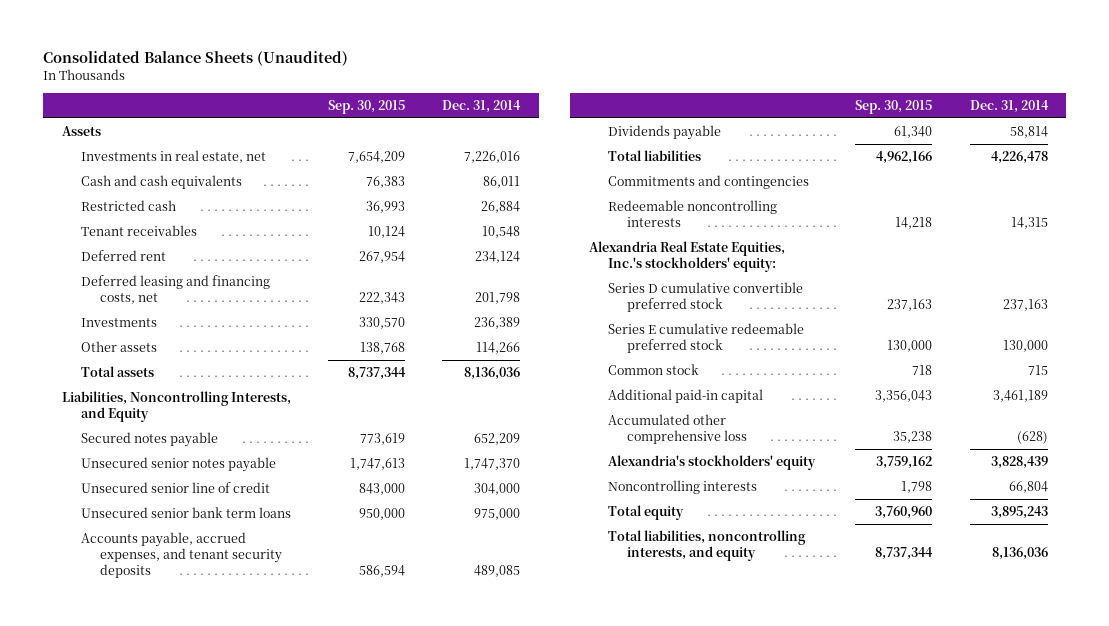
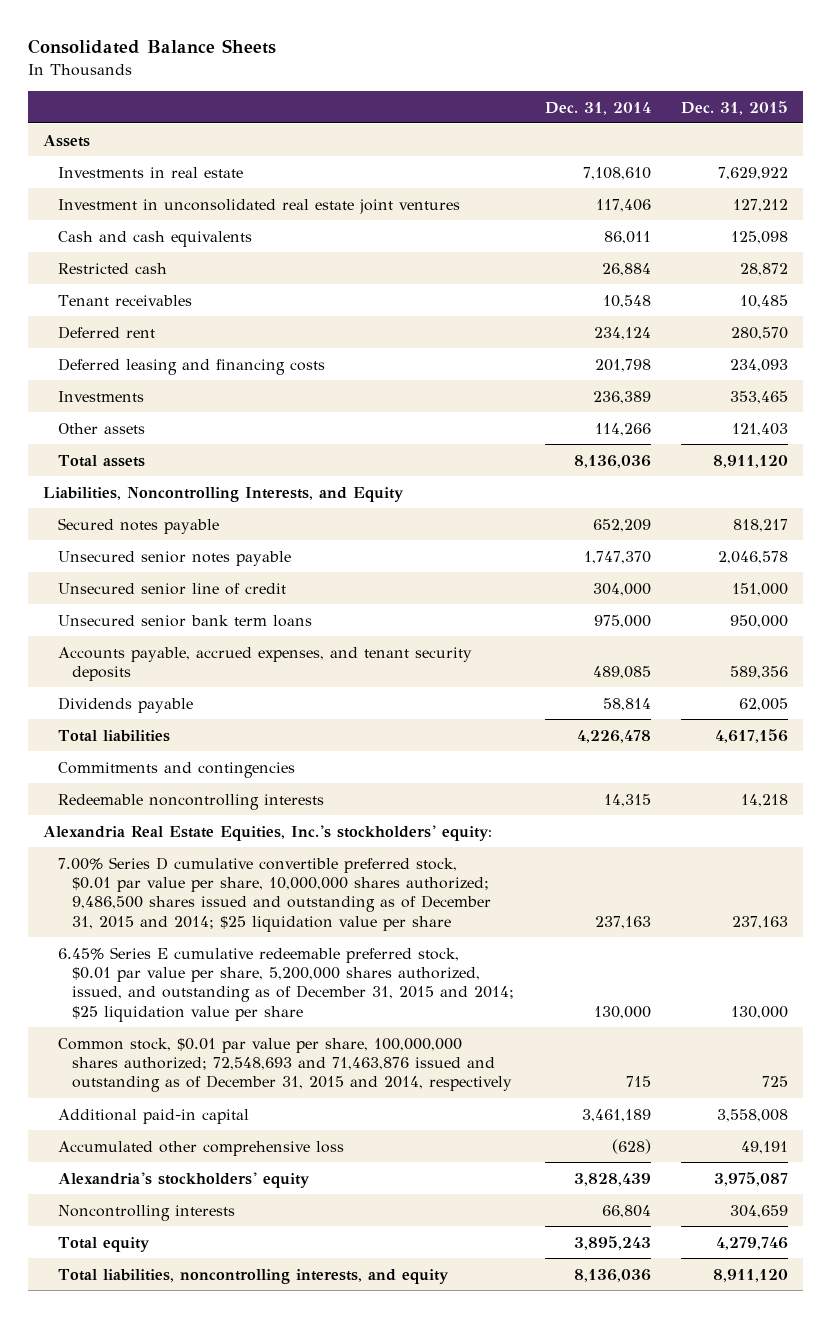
[43,50,349,66] Consolidated Balance Sheets (Unaudited) -> [27,39,276,55] Consolidated Balance Sheets
[327,99,405,114] Sep. 30, 2015 -> none
none -> [680,100,788,115] Dec. 31, 2015
[80,150,266,164] Investments in real estate, net -> [57,166,243,178] Investments in real estate
[464,151,521,164] 7,226,016 -> [582,166,651,180] 7,108,610
none -> [57,198,460,214] Investment in unconsolidated real estate joint ventures
[80,275,270,305] Deferred leasing and financing costs, net -> [57,357,325,375] Deferred leasing and financing costs
[608,282,804,313] Series D cumulative convertible preferred stock -> [57,856,492,932] 7.00% Series D cumulative convertible preferred stock, $0.01 par value per share, 10,000,000 shares authorized; 9,486,500 shares issued and outstanding as of December 31, 2015 and 2014; $25 liquidation value per share
[608,323,805,354] Series E cumulative redeemable preferred stock -> [57,946,515,1022] 6.45% Series E cumulative redeemable preferred stock, $0.01 par value per share, 5,200,000 shares authorized, issued, and outstanding as of December 31, 2015 and 2014; $25 liquidation value per share
[608,364,700,376] Common stock -> [57,1037,513,1093] Common stock, $0.01 par value per share, 100,000,000 shares authorized; 72,548,693 and 71,463,876 issued and outstanding as of December 31, 2015 and 2014, respectively

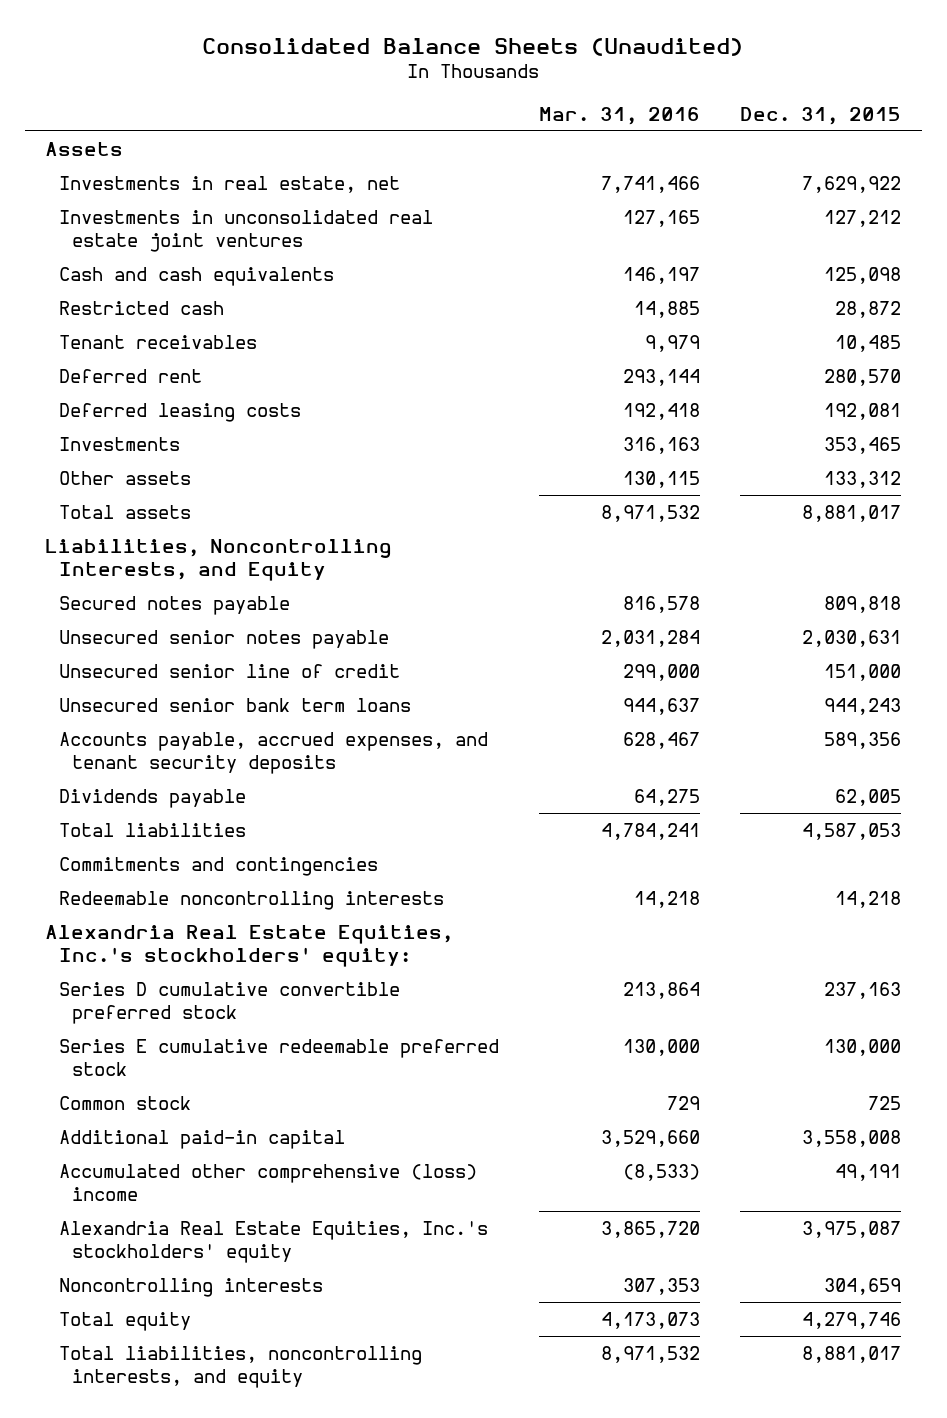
[27,39,276,55] Consolidated Balance Sheets -> [202,37,744,56] Consolidated Balance Sheets (Unaudited)
[544,101,651,115] Dec. 31, 2014 -> none
none -> [539,106,701,125] Mar. 31, 2016
[57,166,243,178] Investments in real estate -> [58,176,400,194] Investments in real estate, net
[57,198,460,214] Investment in unconsolidated real estate joint ventures -> [58,210,433,252] Investments in unconsolidated real estate joint ventures
[57,357,325,375] Deferred leasing and financing costs -> [58,403,301,423] Deferred leasing costs
[729,358,788,372] 234,093 -> [824,403,902,421] 192,081
[731,422,788,436] 121,403 -> [824,471,902,489] 133,312
[712,454,788,468] 8,911,120 -> [802,505,902,523] 8,881,017
[732,518,788,532] 818,217 -> [824,596,902,614] 809,818
[717,550,788,564] 2,046,578 -> [802,630,902,648] 2,030,631
[729,614,788,628] 950,000 -> [824,698,902,716] 944,243
[714,728,788,743] 4,617,156 -> [802,823,902,841] 4,587,053
[57,856,492,932] 7.00% Series D cumulative convertible preferred stock, $0.01 par value per share, 10,000,000 shares authorized; 9,486,500 shares issued and outstanding as of December 31, 2015 and 2014; $25 liquidation value per share -> [58,982,400,1024] Series D cumulative convertible preferred stock
[57,946,515,1022] 6.45% Series E cumulative redeemable preferred stock, $0.01 par value per share, 5,200,000 shares authorized, issued, and outstanding as of December 31, 2015 and 2014; $25 liquidation value per share -> [58,1039,499,1076] Series E cumulative redeemable preferred stock
[57,1037,513,1093] Common stock, $0.01 par value per share, 100,000,000 shares authorized; 72,548,693 and 71,463,876 issued and outstanding as of December 31, 2015 and 2014, respectively -> [58,1096,191,1111] Common stock
[57,1140,344,1156] Accumulated other comprehensive loss -> [58,1164,477,1201] Accumulated other comprehensive (loss) income
[57,1171,310,1188] Alexandria's stockholders' equity -> [58,1221,488,1263] Alexandria Real Estate Equities, Inc.'s stockholders' equity
[712,1268,788,1282] 8,911,120 -> [802,1346,902,1364] 8,881,017

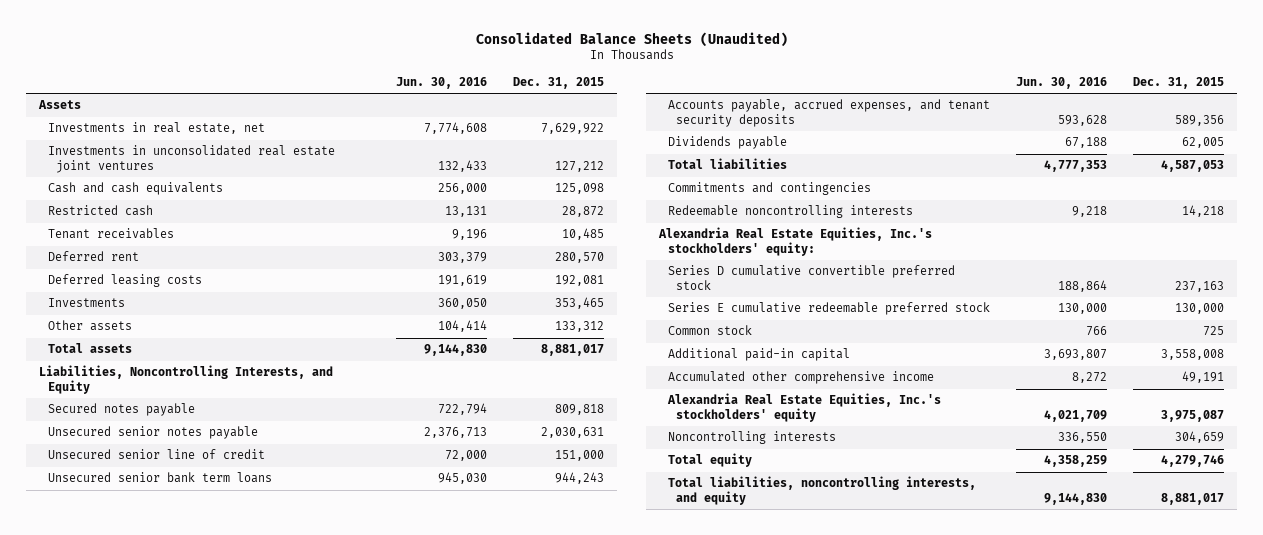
[539,106,701,125] Mar. 31, 2016 -> none
none -> [395,77,487,90] Jun. 30, 2016
[58,1164,477,1201] Accumulated other comprehensive (loss) income -> [667,371,934,385] Accumulated other comprehensive income

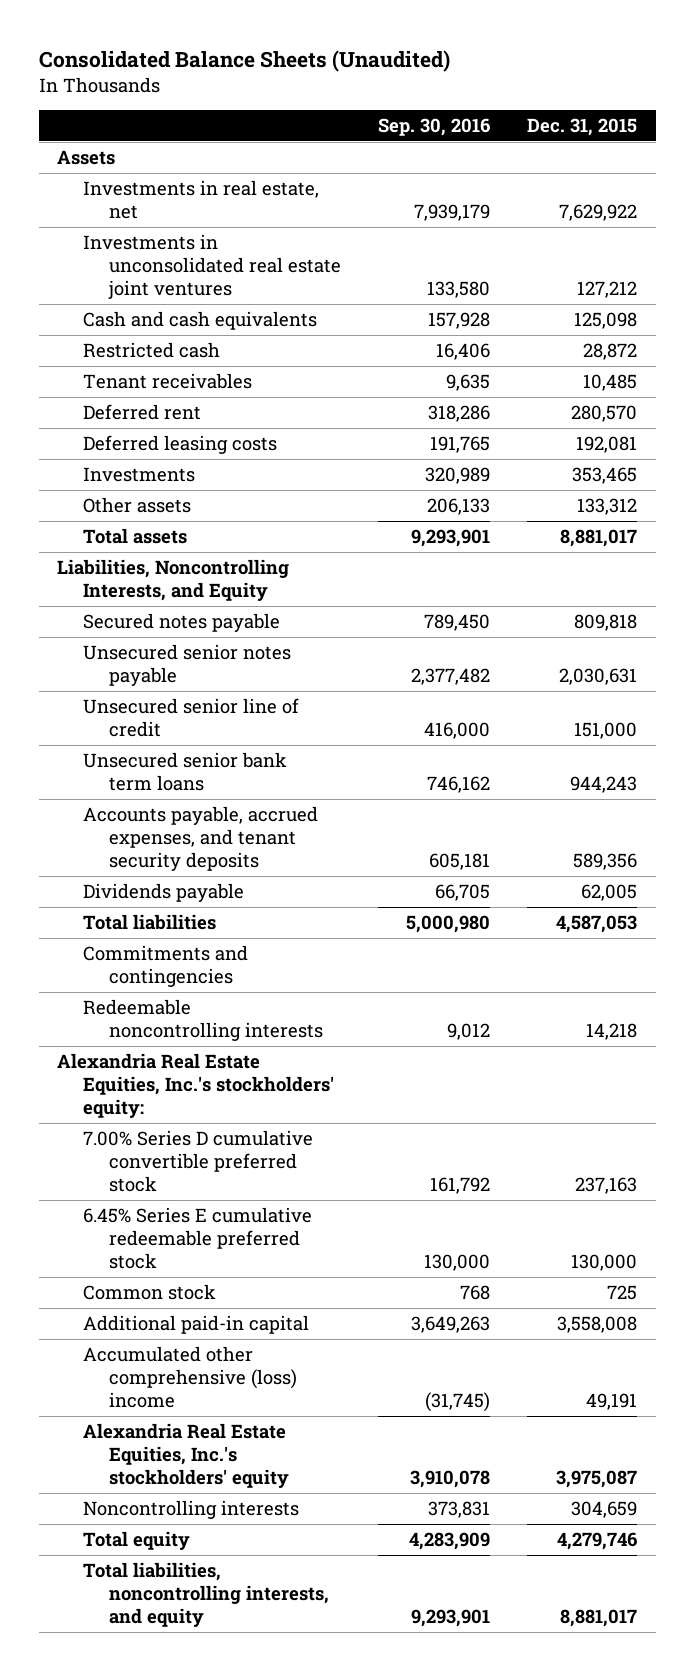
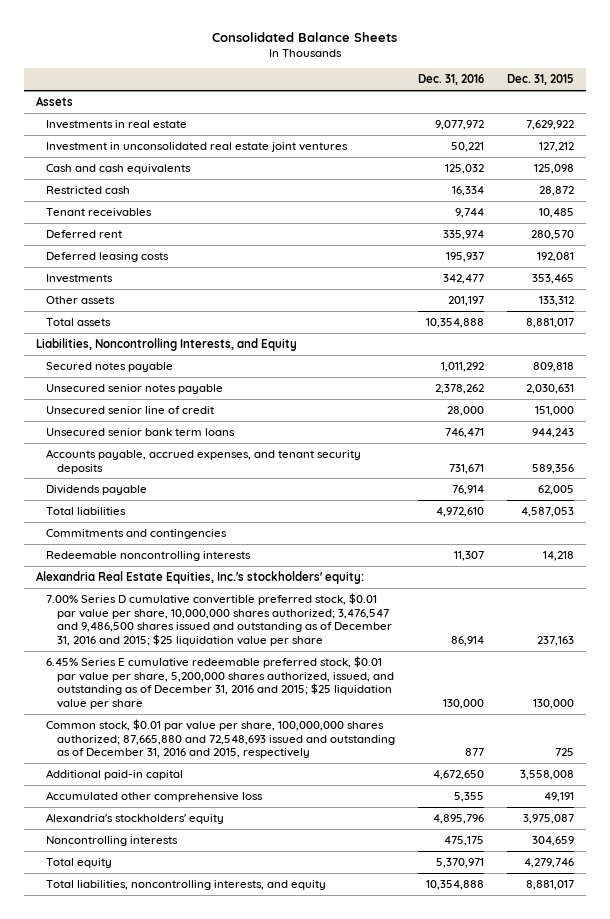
[38,49,450,72] Consolidated Balance Sheets (Unaudited) -> [211,31,397,42] Consolidated Balance Sheets
[378,117,491,136] Sep. 30, 2016 -> none
none -> [417,74,484,86] Dec. 31, 2016
[83,179,320,220] Investments in real estate, net -> [46,119,188,129] Investments in real estate
[83,233,341,300] Investments in unconsolidated real estate joint ventures -> [46,141,349,152] Investment in unconsolidated real estate joint ventures
[83,1129,314,1193] 7.00% Series D cumulative convertible preferred stock -> [46,592,392,647] 7.00% Series D cumulative convertible preferred stock, $0.01 par value per share, 10,000,000 shares authorized; 3,476,547 and 9,486,500 shares issued and outstanding as of December 31, 2016 and 2015; $25 liquidation value per share
[83,1206,313,1270] 6.45% Series E cumulative redeemable preferred stock -> [46,655,394,710] 6.45% Series E cumulative redeemable preferred stock, $0.01 par value per share, 5,200,000 shares authorized, issued, and outstanding as of December 31, 2016 and 2015; $25 liquidation value per share
[83,1283,217,1300] Common stock -> [46,718,395,759] Common stock, $0.01 par value per share, 100,000,000 shares authorized; 87,665,880 and 72,548,693 issued and outstanding as of December 31, 2016 and 2015, respectively
[83,1345,297,1409] Accumulated other comprehensive (loss) income -> [46,790,264,802] Accumulated other comprehensive loss
[83,1422,289,1489] Alexandria Real Estate Equities, Inc.'s stockholders' equity -> [46,812,225,824] Alexandria's stockholders' equity

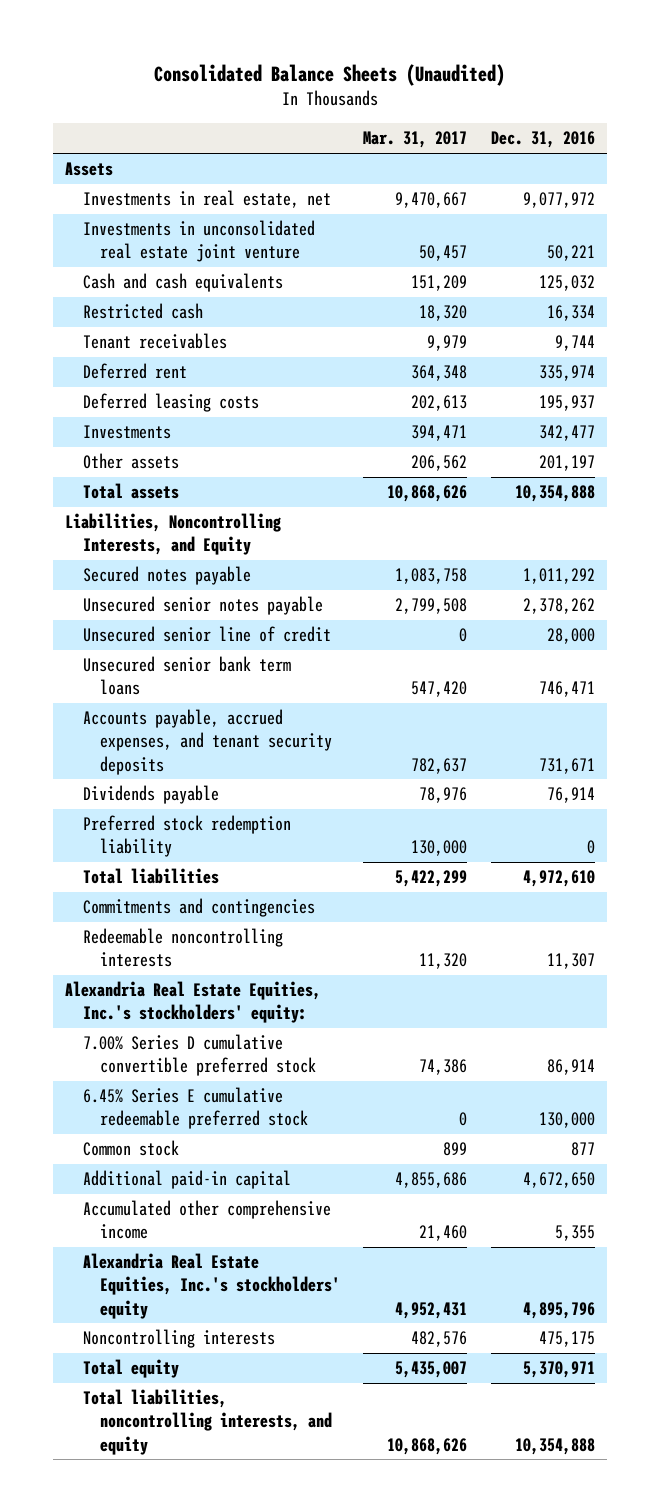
[211,31,397,42] Consolidated Balance Sheets -> [154,64,506,87] Consolidated Balance Sheets (Unaudited)
[507,74,575,86] Dec. 31, 2015 -> none
none -> [363,131,468,149] Mar. 31, 2017
[46,119,188,129] Investments in real estate -> [82,190,331,209] Investments in real estate, net
[46,141,349,152] Investment in unconsolidated real estate joint ventures -> [82,220,315,263] Investments in unconsolidated real estate joint venture
none -> [82,815,291,858] Preferred stock redemption liability
[46,592,392,647] 7.00% Series D cumulative convertible preferred stock, $0.01 par value per share, 10,000,000 shares authorized; 3,476,547 and 9,486,500 shares issued and outstanding as of December 31, 2016 and 2015; $25 liquidation value per share -> [82,1034,316,1077] 7.00% Series D cumulative convertible preferred stock
[46,655,394,710] 6.45% Series E cumulative redeemable preferred stock, $0.01 par value per share, 5,200,000 shares authorized, issued, and outstanding as of December 31, 2016 and 2015; $25 liquidation value per share -> [82,1087,308,1130] 6.45% Series E cumulative redeemable preferred stock
[46,718,395,759] Common stock, $0.01 par value per share, 100,000,000 shares authorized; 87,665,880 and 72,548,693 issued and outstanding as of December 31, 2016 and 2015, respectively -> [82,1140,179,1157] Common stock
[46,790,264,802] Accumulated other comprehensive loss -> [82,1200,331,1240] Accumulated other comprehensive income
[46,812,225,824] Alexandria's stockholders' equity -> [82,1253,340,1319] Alexandria Real Estate Equities, Inc.'s stockholders' equity

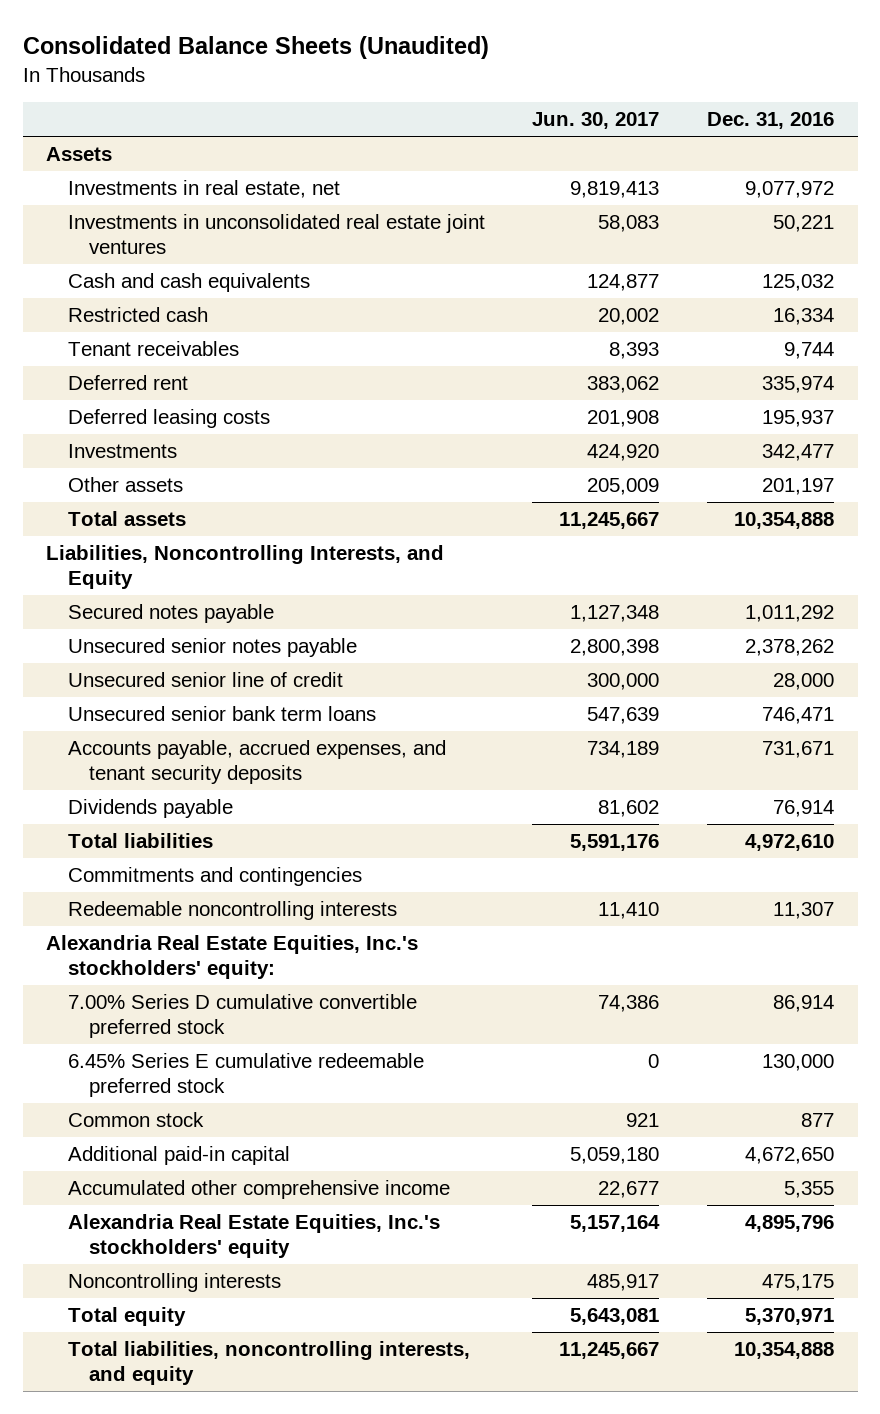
[363,131,468,149] Mar. 31, 2017 -> none
none -> [532,112,660,130] Jun. 30, 2017
[82,220,315,263] Investments in unconsolidated real estate joint venture -> [67,214,485,254] Investments in unconsolidated real estate joint ventures
[82,815,291,858] Preferred stock redemption liability -> none

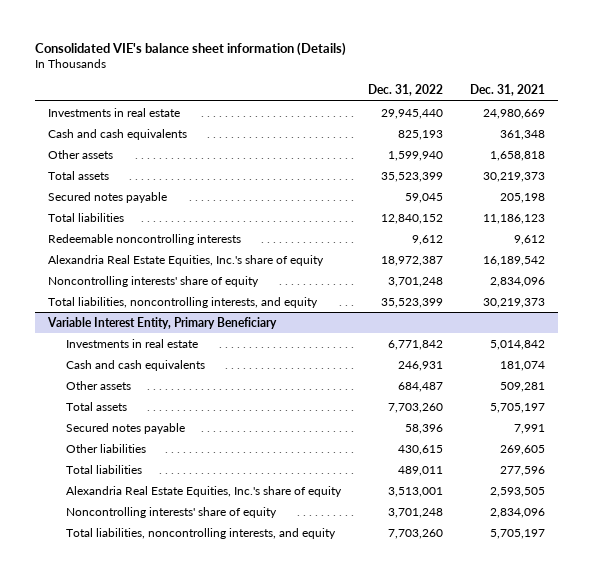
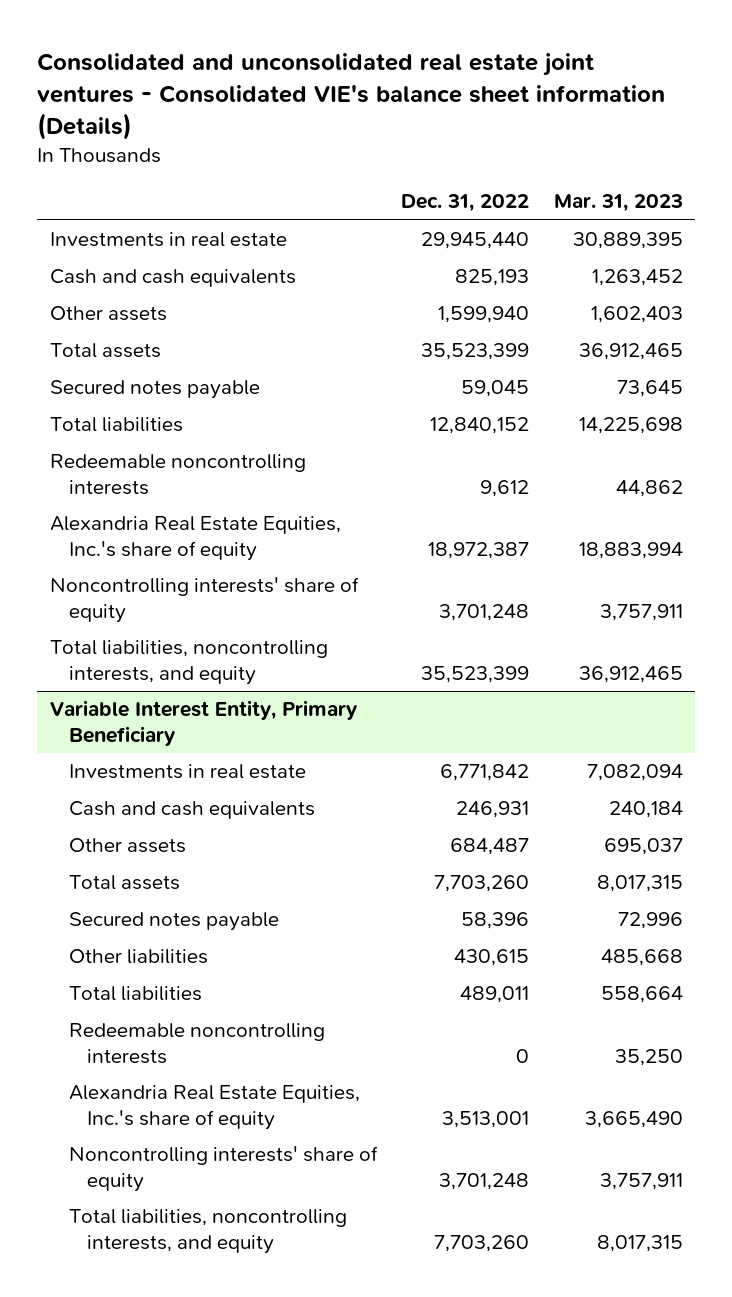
[34,41,346,56] Consolidated VIE's balance sheet information (Details) -> [37,52,666,141] Consolidated and unconsolidated real estate joint ventures - Consolidated VIE's balance sheet information (Details)
[469,84,545,97] Dec. 31, 2021 -> none
none -> [553,194,683,213] Mar. 31, 2023
none -> [68,1023,325,1064] Redeemable noncontrolling interests

